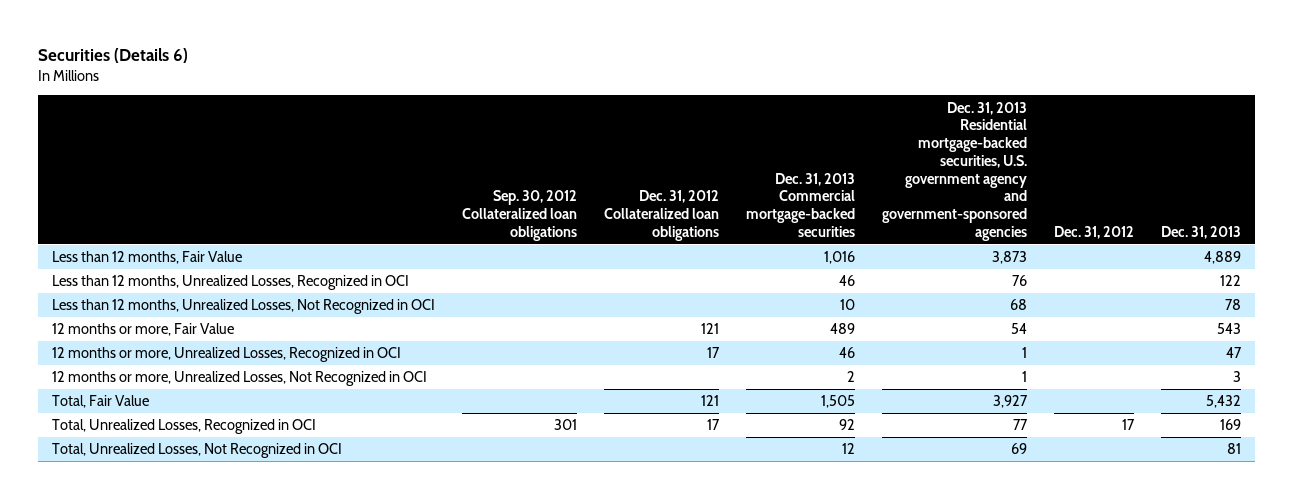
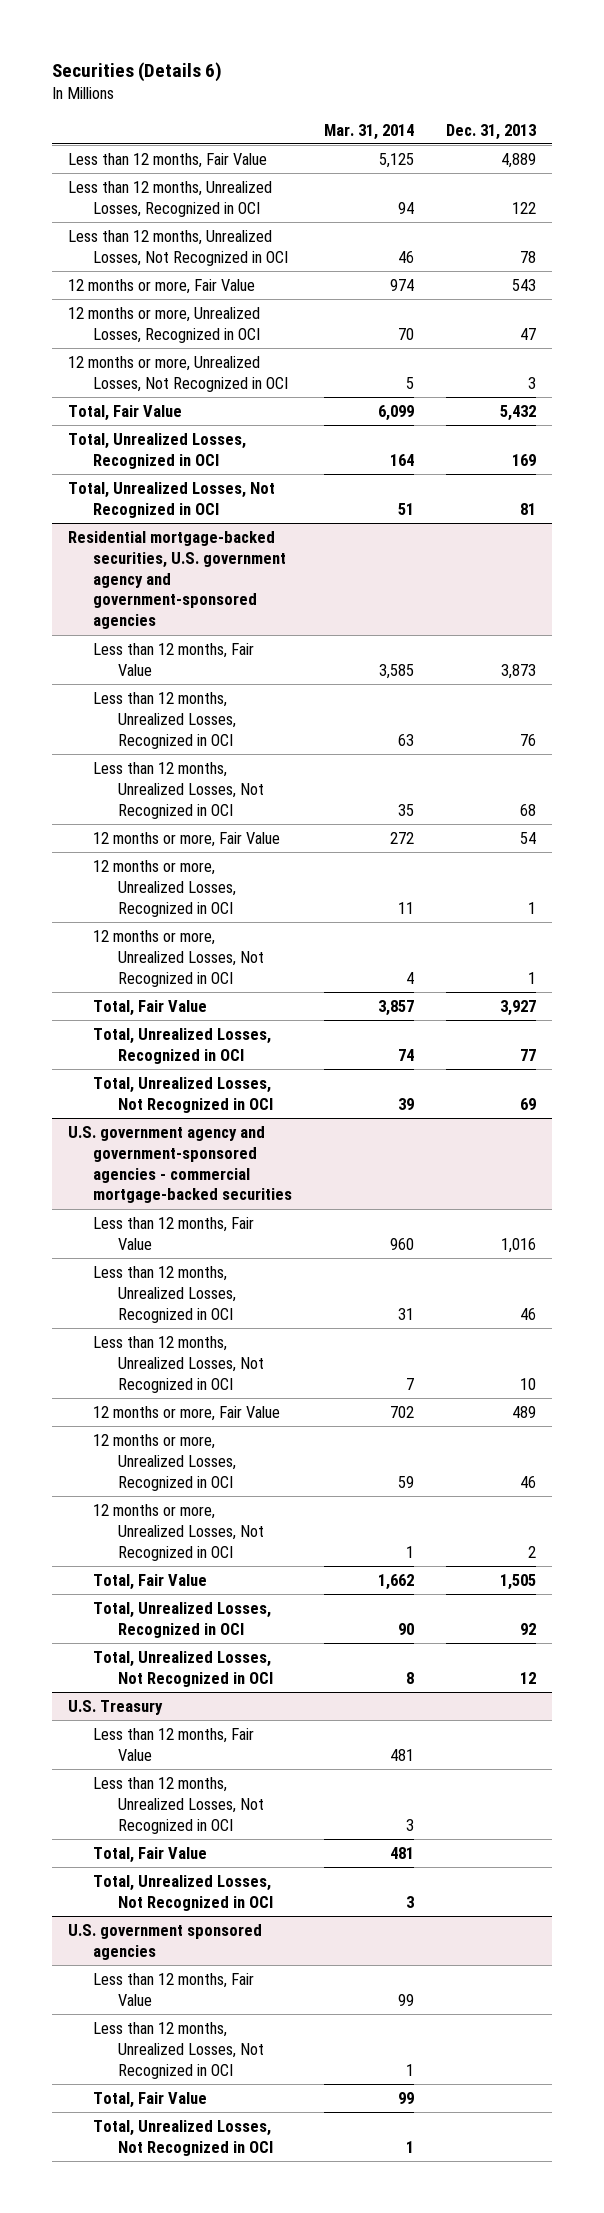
[461,190,577,241] Sep. 30, 2012 Collateralized loan obligations -> none
[603,190,719,241] Dec. 31, 2012 Collateralized loan obligations -> none
[745,172,855,237] Dec. 31, 2013 Commercial mortgage-backed securities -> none
[881,101,1027,241] Dec. 31, 2013 Residential mortgage-backed securities, U.S. government agency and government-sponsored agencies -> none
[1053,225,1134,239] Dec. 31, 2012 -> none
none -> [324,123,415,140] Mar. 31, 2014
none -> [68,530,286,630] Residential mortgage-backed securities, U.S. government agency and government-sponsored agencies
none -> [92,642,254,676] Less than 12 months, Fair Value
none -> [92,691,236,749] Less than 12 months, Unrealized Losses, Recognized in OCI
none -> [92,761,264,819] Less than 12 months, Unrealized Losses, Not Recognized in OCI
none -> [92,831,280,847] 12 months or more, Fair Value
none -> [92,859,236,917] 12 months or more, Unrealized Losses, Recognized in OCI
none -> [92,929,264,987] 12 months or more, Unrealized Losses, Not Recognized in OCI
none -> [92,999,207,1016] Total, Fair Value
none -> [92,1027,271,1064] Total, Unrealized Losses, Recognized in OCI
none -> [92,1076,273,1113] Total, Unrealized Losses, Not Recognized in OCI
none -> [68,1125,292,1204] U.S. government agency and government-sponsored agencies - commercial mortgage-backed securities
none -> [92,1216,254,1250] Less than 12 months, Fair Value
none -> [92,1265,236,1323] Less than 12 months, Unrealized Losses, Recognized in OCI
none -> [92,1335,264,1393] Less than 12 months, Unrealized Losses, Not Recognized in OCI
none -> [92,1405,280,1421] 12 months or more, Fair Value
none -> [92,1433,236,1491] 12 months or more, Unrealized Losses, Recognized in OCI
none -> [92,1503,264,1561] 12 months or more, Unrealized Losses, Not Recognized in OCI
none -> [92,1573,207,1590] Total, Fair Value
none -> [92,1601,271,1638] Total, Unrealized Losses, Recognized in OCI
none -> [92,1650,273,1687] Total, Unrealized Losses, Not Recognized in OCI
none -> [68,1699,164,1715] U.S. Treasury
none -> [92,1727,254,1761] Less than 12 months, Fair Value
none -> [92,1776,264,1834] Less than 12 months, Unrealized Losses, Not Recognized in OCI
none -> [92,1846,207,1863] Total, Fair Value
none -> [92,1874,273,1911] Total, Unrealized Losses, Not Recognized in OCI
none -> [68,1923,263,1960] U.S. government sponsored agencies
none -> [92,1972,254,2006] Less than 12 months, Fair Value
none -> [92,2021,264,2079] Less than 12 months, Unrealized Losses, Not Recognized in OCI
none -> [92,2091,207,2108] Total, Fair Value
none -> [92,2119,273,2156] Total, Unrealized Losses, Not Recognized in OCI

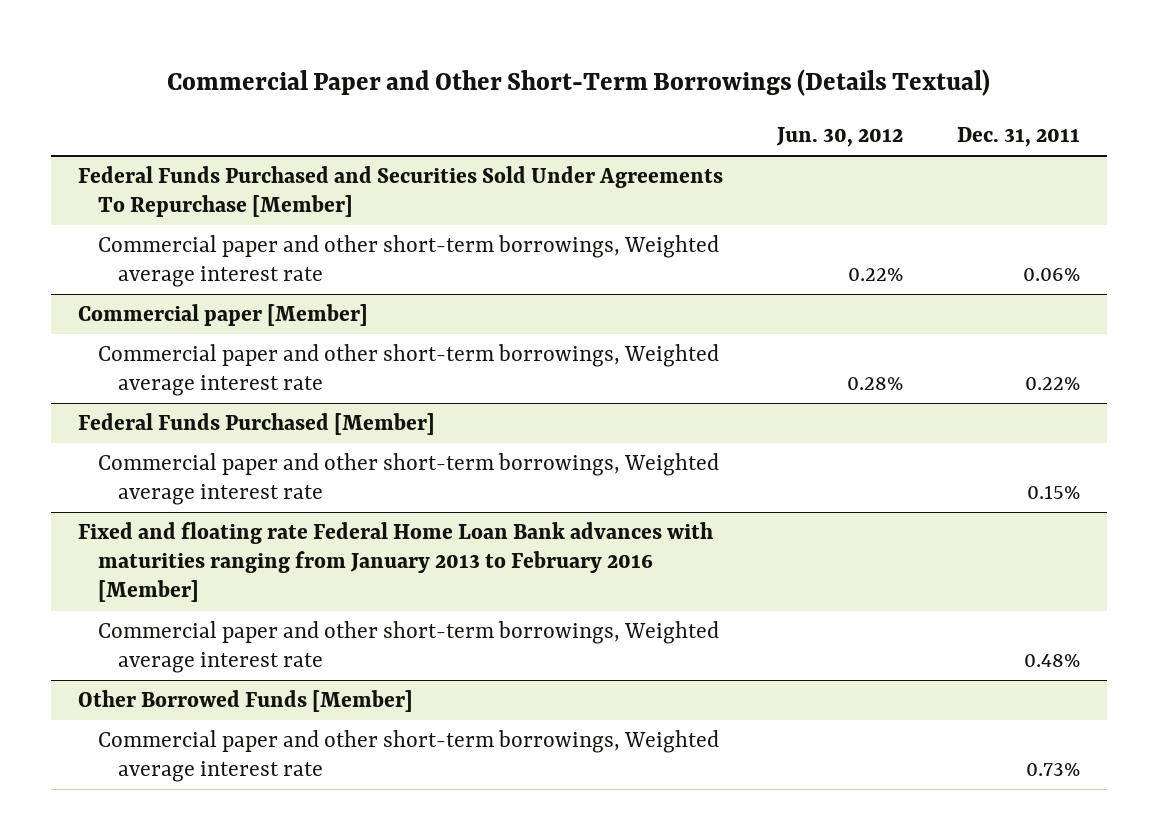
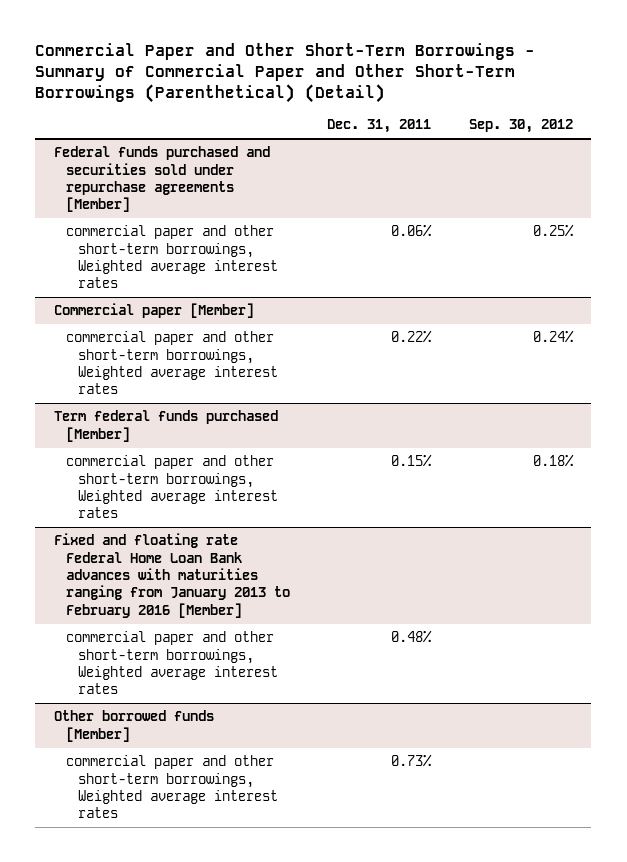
[166,68,990,96] Commercial Paper and Other Short-Term Borrowings (Details Textual) -> [35,43,536,103] Commercial Paper and Other Short-Term Borrowings - Summary of Commercial Paper and Other Short-Term Borrowings (Parenthetical) (Detail)
[775,127,903,148] Jun. 30, 2012 -> none
none -> [468,119,573,134] Sep. 30, 2012
[77,166,723,218] Federal Funds Purchased and Securities Sold Under Agreements To Repurchase [Member] -> [53,146,270,213] Federal funds purchased and securities sold under repurchase agreements [Member]
[98,235,720,288] Commercial paper and other short-term borrowings, Weighted average interest rate -> [66,225,279,289] commercial paper and other short-term borrowings, Weighted average interest rates
[98,344,720,397] Commercial paper and other short-term borrowings, Weighted average interest rate -> [66,331,279,395] commercial paper and other short-term borrowings, Weighted average interest rates
[77,413,435,436] Federal Funds Purchased [Member] -> [53,410,278,442] Term federal funds purchased [Member]
[98,453,720,506] Commercial paper and other short-term borrowings, Weighted average interest rate -> [66,455,279,519] commercial paper and other short-term borrowings, Weighted average interest rates
[98,621,720,674] Commercial paper and other short-term borrowings, Weighted average interest rate -> [66,631,279,695] commercial paper and other short-term borrowings, Weighted average interest rates
[77,690,413,713] Other Borrowed Funds [Member] -> [53,710,214,742] Other borrowed funds [Member]
[98,730,720,783] Commercial paper and other short-term borrowings, Weighted average interest rate -> [66,755,279,819] commercial paper and other short-term borrowings, Weighted average interest rates

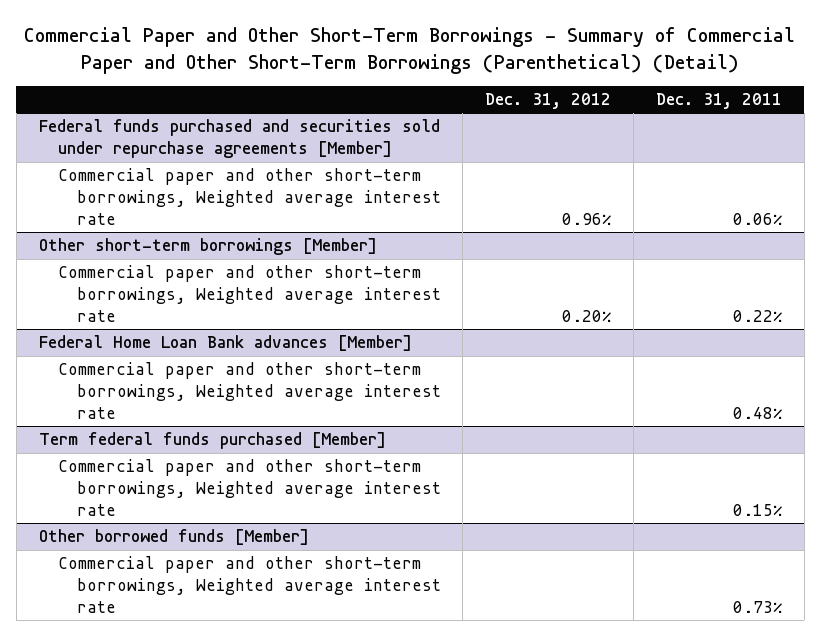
[468,119,573,134] Sep. 30, 2012 -> none
none -> [485,92,612,109] Dec. 31, 2012
[53,303,254,319] Commercial paper [Member] -> none
[66,225,279,289] commercial paper and other short-term borrowings, Weighted average interest rates -> [57,168,441,225] Commercial paper and other short-term borrowings, Weighted average interest rate
none -> [38,238,377,256] Other short-term borrowings [Member]
[66,331,279,395] commercial paper and other short-term borrowings, Weighted average interest rates -> [57,265,441,322] Commercial paper and other short-term borrowings, Weighted average interest rate
none -> [38,335,412,352] Federal Home Loan Bank advances [Member]
none -> [57,362,441,419] Commercial paper and other short-term borrowings, Weighted average interest rate
[53,533,291,618] Fixed and floating rate Federal Home Loan Bank advances with maturities ranging from January 2013 to February 2016 [Member] -> none
[66,631,279,695] commercial paper and other short-term borrowings, Weighted average interest rates -> none
[66,455,279,519] commercial paper and other short-term borrowings, Weighted average interest rates -> [57,459,441,516] Commercial paper and other short-term borrowings, Weighted average interest rate
[66,755,279,819] commercial paper and other short-term borrowings, Weighted average interest rates -> [57,556,441,613] Commercial paper and other short-term borrowings, Weighted average interest rate

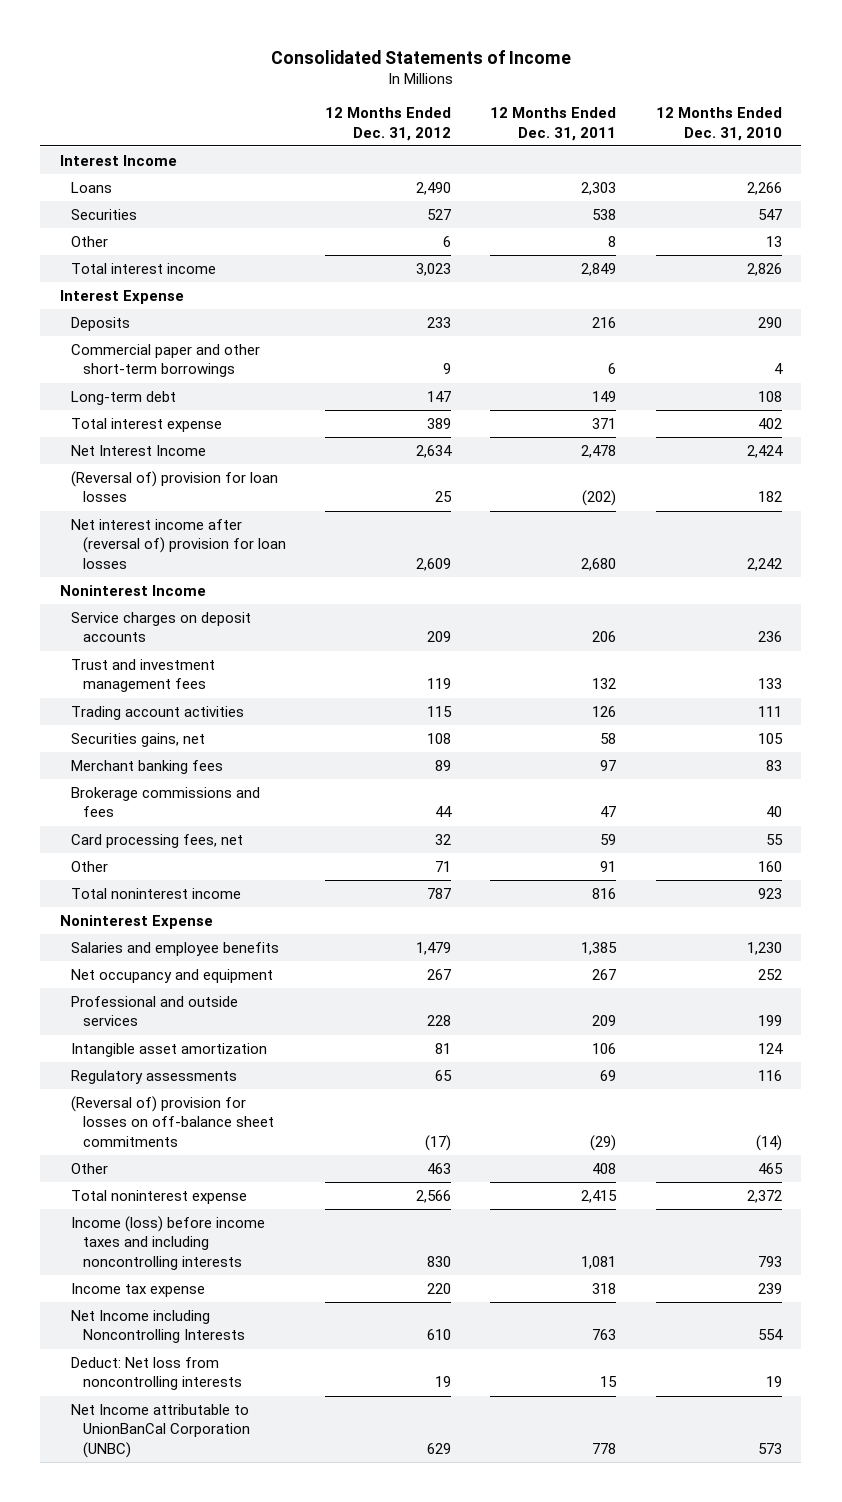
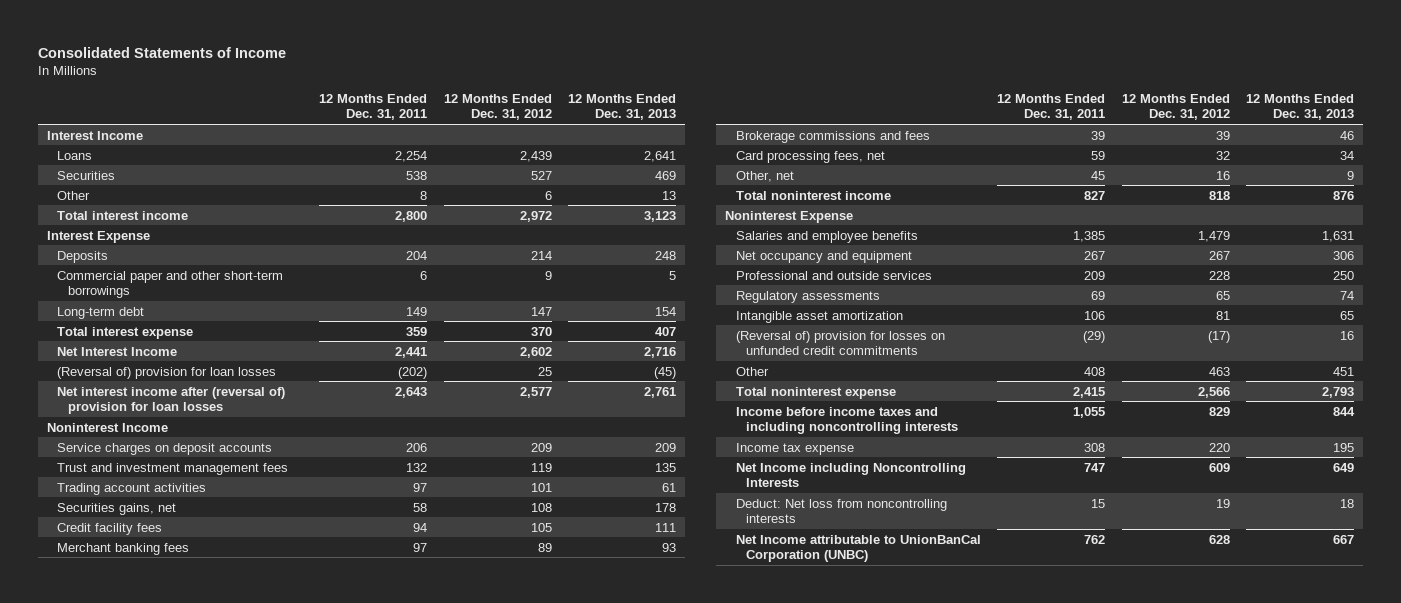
[655,107,782,141] 12 Months Ended Dec. 31, 2010 -> none
none -> [568,93,677,121] 12 Months Ended Dec. 31, 2013
[416,181,452,195] 2,490 -> [519,150,552,162] 2,439
[581,181,617,195] 2,303 -> [394,150,427,162] 2,254
[416,262,452,276] 3,023 -> [519,210,552,222] 2,972
[581,262,617,276] 2,849 -> [394,210,427,222] 2,800
[427,316,452,328] 233 -> [530,250,552,260] 214
[592,316,617,328] 216 -> [405,250,427,260] 204
[427,417,452,429] 389 -> [530,326,552,336] 370
[592,417,617,429] 371 -> [405,326,427,336] 359
[416,444,453,458] 2,634 -> [519,346,552,358] 2,602
[581,444,617,458] 2,478 -> [394,346,427,358] 2,441
[416,557,452,571] 2,609 -> [519,386,552,398] 2,577
[581,557,617,571] 2,680 -> [394,386,427,398] 2,643
[427,705,453,717] 115 -> [530,482,552,492] 101
[592,705,617,717] 126 -> [412,482,427,492] 97
none -> [57,522,163,535] Credit facility fees
[435,806,453,818] 44 -> [1215,130,1230,140] 39
[600,806,617,818] 47 -> [1091,130,1106,140] 39
[71,860,109,872] Other -> [735,170,794,182] Other, net
[435,860,452,872] 71 -> [1215,170,1230,180] 16
[600,860,617,872] 91 -> [1091,170,1106,180] 45
[427,887,452,899] 787 -> [1208,190,1230,200] 818
[592,887,617,899] 816 -> [1084,190,1106,200] 827
[71,1042,268,1057] Intangible asset amortization -> [735,310,903,323] Intangible asset amortization
[71,1095,274,1147] (Reversal of) provision for losses on off-balance sheet commitments -> [735,330,945,356] (Reversal of) provision for losses on unfunded credit commitments
[71,1215,266,1270] Income (loss) before income taxes and including noncontrolling interests -> [735,406,959,435] Income before income taxes and including noncontrolling interests
[427,1255,452,1267] 830 -> [1208,406,1230,416] 829
[581,1255,617,1269] 1,081 -> [1073,406,1106,418] 1,055
[592,1282,617,1294] 318 -> [1084,442,1106,452] 308
[427,1329,452,1341] 610 -> [1208,462,1230,472] 609
[592,1329,617,1341] 763 -> [1084,462,1106,472] 747
[427,1442,452,1454] 629 -> [1208,534,1230,544] 628
[592,1442,617,1454] 778 -> [1084,534,1106,544] 762

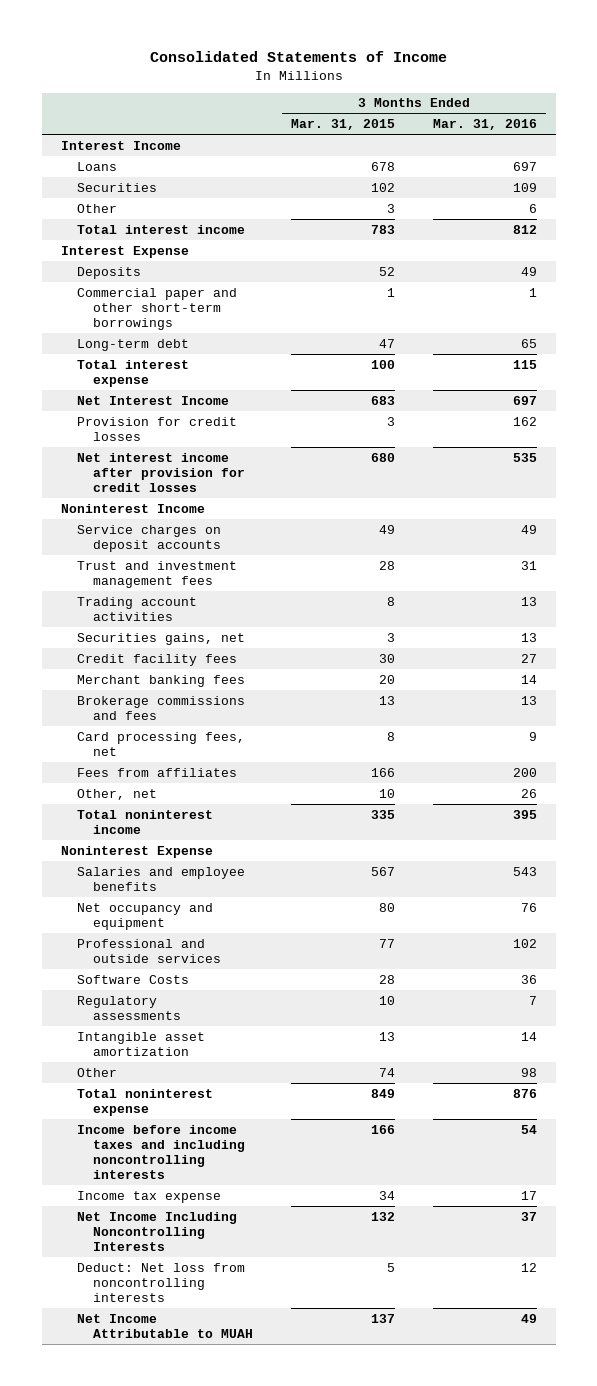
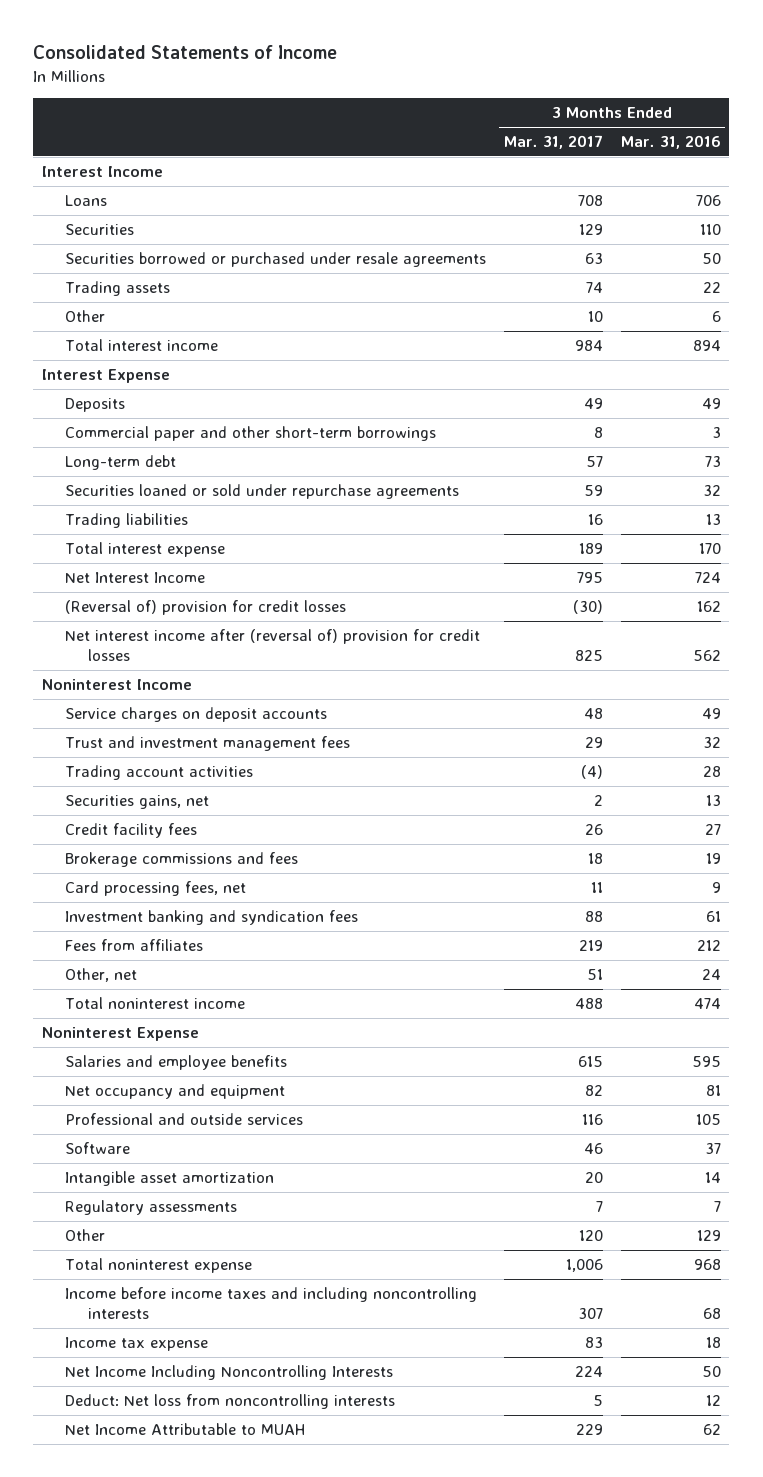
[291,119,396,131] Mar. 31, 2015 -> none
none -> [503,135,603,150] Mar. 31, 2017
[512,161,537,171] 697 -> [695,195,721,207] 706
[512,182,537,192] 109 -> [699,224,721,236] 110
none -> [65,252,487,268] Securities borrowed or purchased under resale agreements
none -> [65,281,171,297] Trading assets
[512,224,537,234] 812 -> [692,340,721,352] 894
[528,287,537,297] 1 -> [711,427,721,439] 3
[520,338,537,348] 65 -> [704,456,721,468] 73
none -> [65,484,460,500] Securities loaned or sold under repurchase agreements
none -> [65,513,189,529] Trading liabilities
[512,359,537,369] 115 -> [698,543,721,555] 170
[512,395,537,405] 697 -> [694,572,721,584] 724
[76,416,237,441] Provision for credit losses -> [65,600,347,616] (Reversal of) provision for credit losses
[76,452,246,492] Net interest income after provision for credit losses -> [65,629,481,662] Net interest income after (reversal of) provision for credit losses
[512,452,537,462] 535 -> [692,650,721,662] 562
[520,560,537,570] 31 -> [702,737,721,749] 32
[520,596,537,606] 13 -> [702,766,721,778] 28
[76,674,245,687] Merchant banking fees -> none
[520,695,537,705] 13 -> [705,853,721,865] 19
none -> [65,910,359,926] Investment banking and syndication fees
[512,767,537,777] 200 -> [696,940,721,952] 212
[520,788,537,798] 26 -> [701,969,721,981] 24
[512,809,537,819] 395 -> [693,998,721,1010] 474
[512,866,537,876] 543 -> [691,1056,721,1068] 595
[520,902,537,912] 76 -> [705,1085,721,1097] 81
[512,938,537,948] 102 -> [695,1114,721,1126] 105
[76,974,189,984] Software Costs -> [65,1142,131,1155] Software
[520,974,537,984] 36 -> [704,1143,721,1155] 37
[76,995,182,1020] Regulatory assessments -> [65,1200,238,1216] Regulatory assessments
[520,1067,537,1077] 98 -> [696,1230,721,1242] 129
[512,1088,537,1098] 876 -> [693,1259,721,1271] 968
[520,1124,537,1134] 54 -> [702,1308,721,1320] 68
[520,1190,537,1200] 17 -> [705,1337,721,1349] 18
[520,1211,537,1221] 37 -> [701,1366,721,1378] 50
[520,1313,537,1323] 49 -> [702,1424,721,1436] 62

